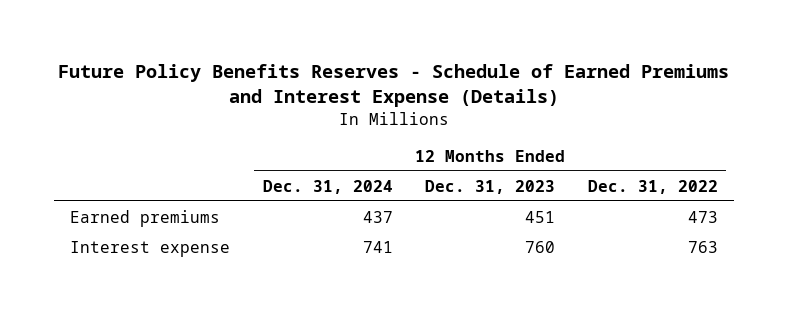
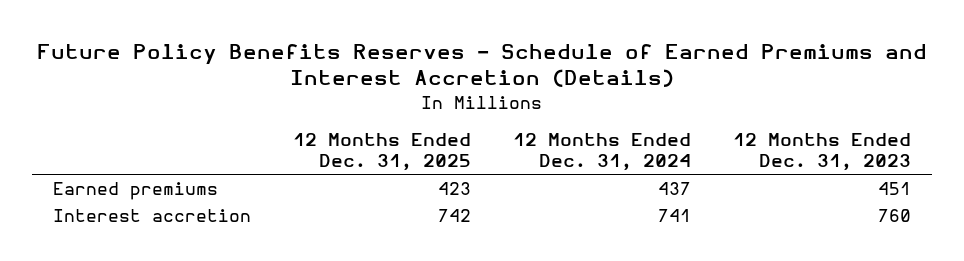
[57,64,729,108] Future Policy Benefits Reserves - Schedule of Earned Premiums and Interest Expense (Details) -> [36,43,927,88] Future Policy Benefits Reserves - Schedule of Earned Premiums and Interest Accretion (Details)
[587,179,718,194] Dec. 31, 2022 -> none
none -> [292,133,471,172] 12 Months Ended Dec. 31, 2025
[69,240,230,257] Interest expense -> [52,209,251,223] Interest accretion

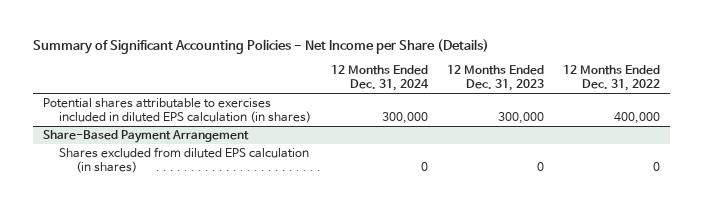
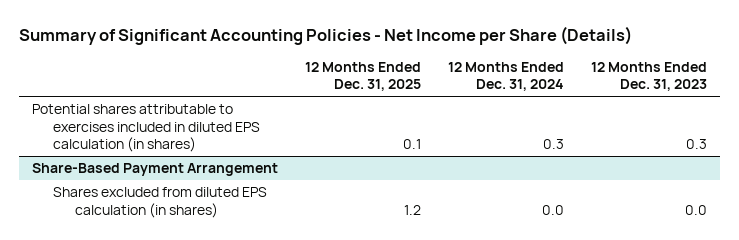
[563,65,661,92] 12 Months Ended Dec. 31, 2022 -> none
none -> [304,61,421,92] 12 Months Ended Dec. 31, 2025
[381,111,428,124] 300,000 -> [542,139,564,150] 0.3
[497,111,544,124] 300,000 -> [685,139,707,150] 0.3
[420,161,428,171] 0 -> [541,204,564,215] 0.0
[536,161,544,171] 0 -> [684,204,707,215] 0.0

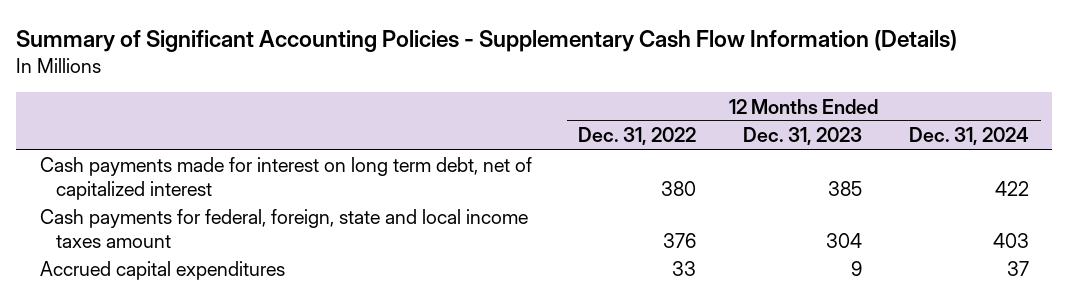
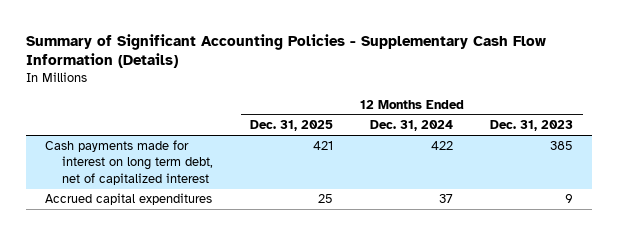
[578,127,697,146] Dec. 31, 2022 -> none
none -> [250,120,334,132] Dec. 31, 2025
[39,209,528,249] Cash payments for federal, foreign, state and local income taxes amount -> none

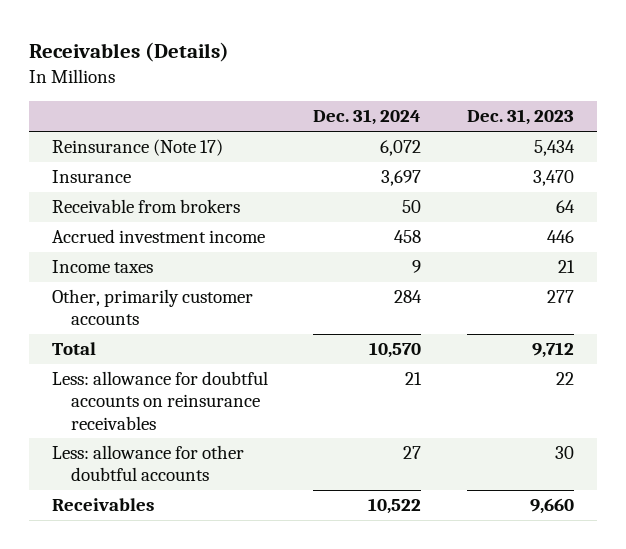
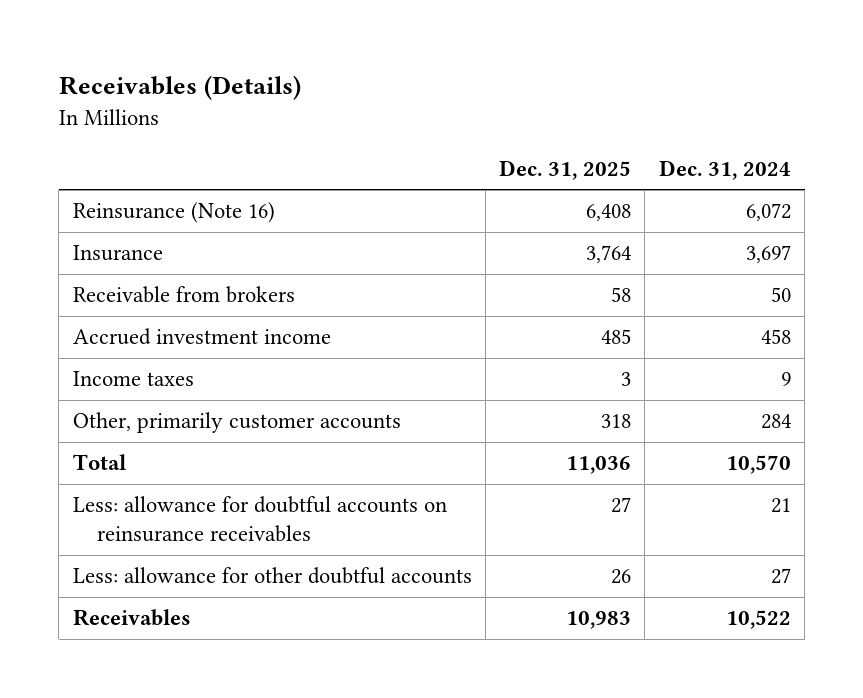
[467,109,575,126] Dec. 31, 2023 -> none
none -> [499,159,632,180] Dec. 31, 2025
[51,139,223,157] Reinsurance (Note 17) -> [72,202,275,224] Reinsurance (Note 16)

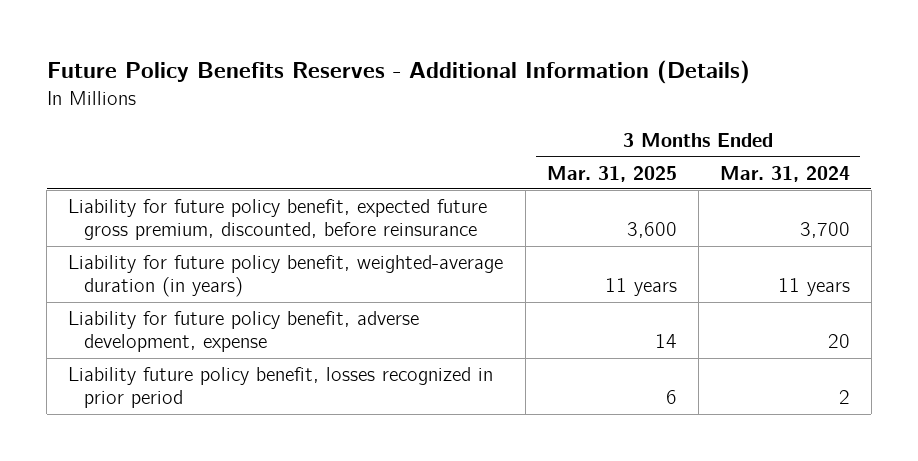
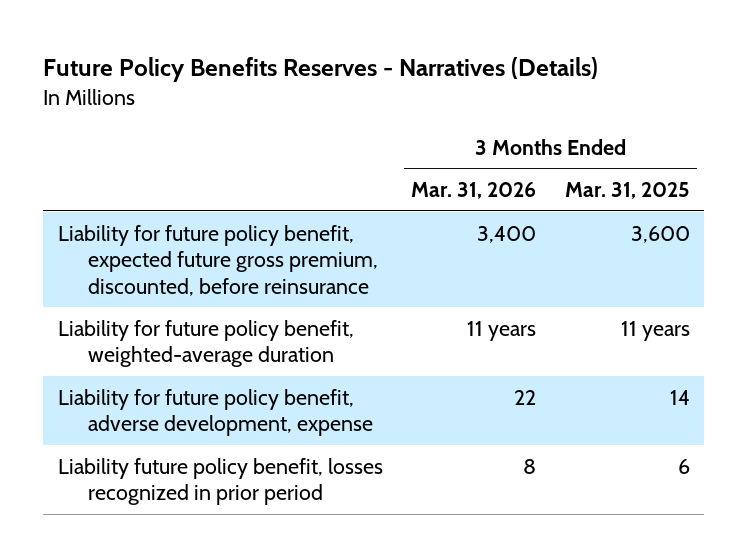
[46,59,750,84] Future Policy Benefits Reserves - Additional Information (Details) -> [43,57,599,83] Future Policy Benefits Reserves - Narratives (Details)
[719,165,850,182] Mar. 31, 2024 -> none
none -> [411,182,537,200] Mar. 31, 2026
[68,254,504,298] Liability for future policy benefit, weighted-average duration (in years) -> [57,319,354,368] Liability for future policy benefit, weighted-average duration

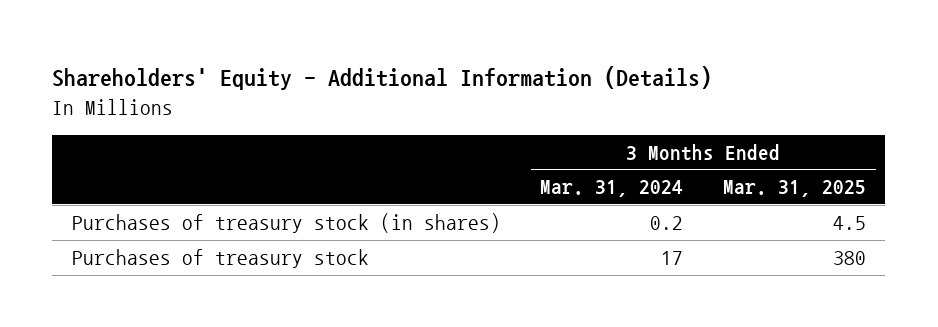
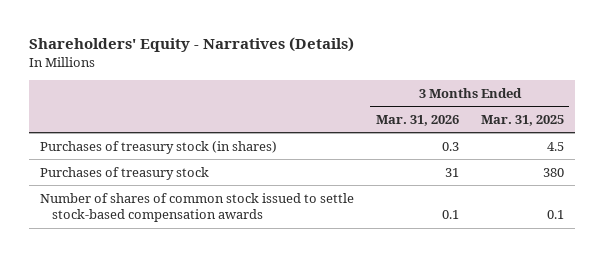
[52,66,713,91] Shareholders' Equity - Additional Information (Details) -> [29,37,355,53] Shareholders' Equity - Narratives (Details)
[540,180,684,198] Mar. 31, 2024 -> none
none -> [375,115,459,127] Mar. 31, 2026
none -> [39,192,354,223] Number of shares of common stock issued to settle stock-based compensation awards

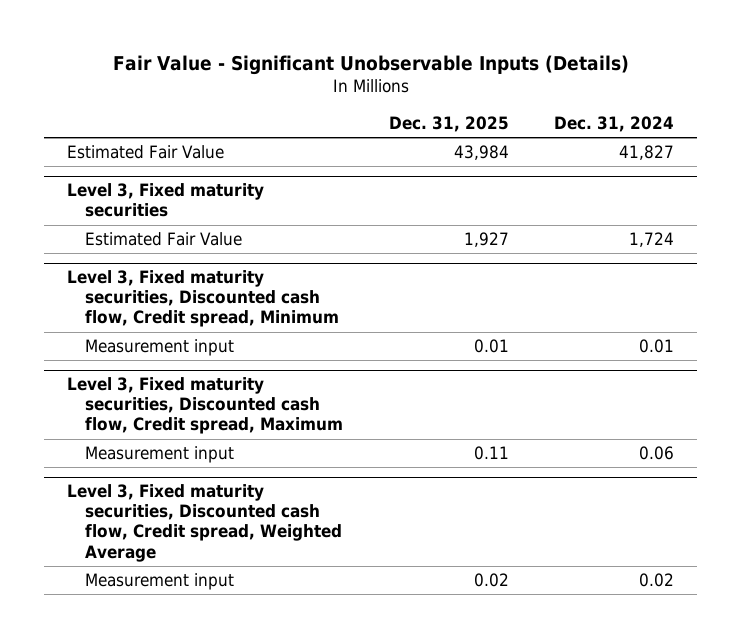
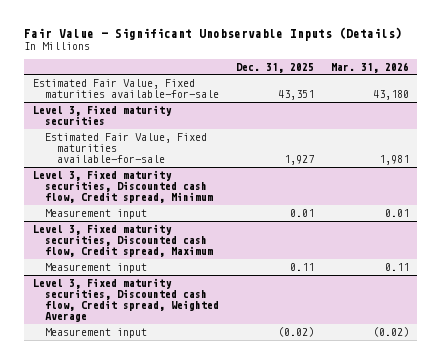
[554,116,675,133] Dec. 31, 2024 -> none
none -> [330,61,409,73] Mar. 31, 2026
[67,145,225,160] Estimated Fair Value -> [32,78,219,99] Estimated Fair Value, Fixed maturities available-for-sale
[453,145,509,161] 43,984 -> [277,90,314,101] 43,351
[84,232,242,247] Estimated Fair Value -> [44,132,207,164] Estimated Fair Value, Fixed maturities available-for-sale
[473,573,509,588] 0.02 -> [277,326,314,337] (0.02)

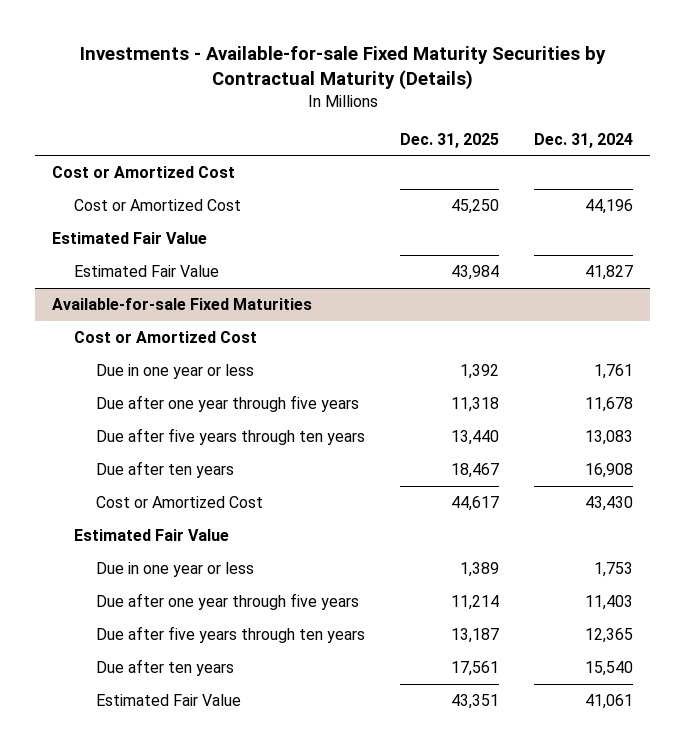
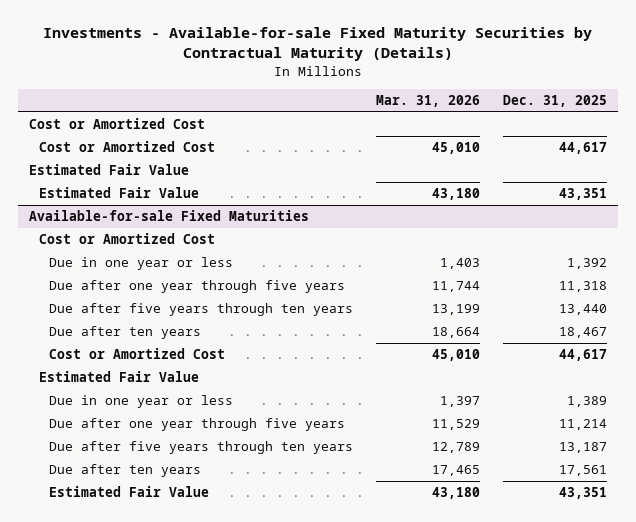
[533,132,633,148] Dec. 31, 2024 -> none
none -> [375,94,480,107] Mar. 31, 2026
[451,198,500,214] 45,250 -> [558,142,607,155] 44,617
[451,264,500,280] 43,984 -> [558,188,607,201] 43,351

